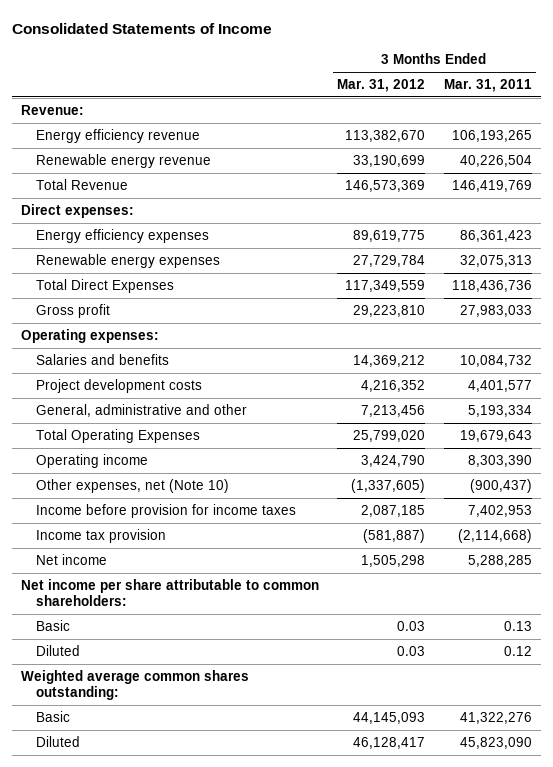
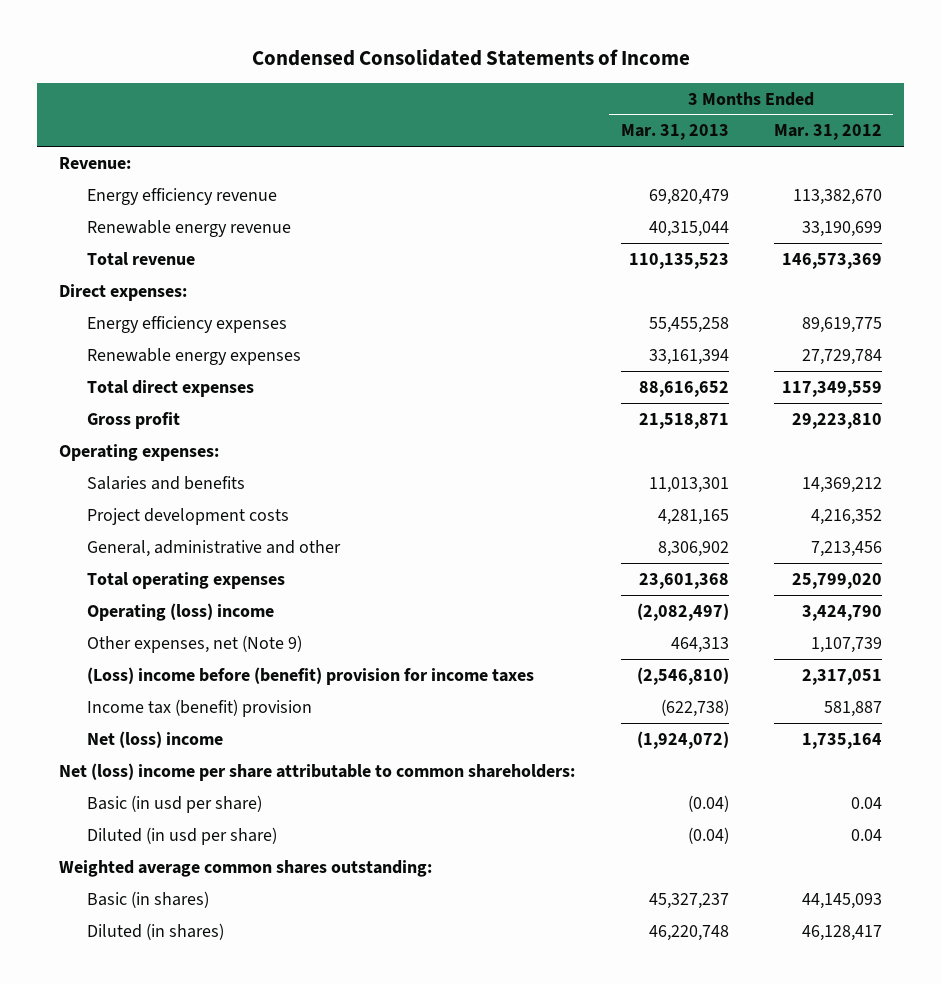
[12,22,273,34] Consolidated Statements of Income -> [251,48,690,66] Condensed Consolidated Statements of Income
[443,79,532,93] Mar. 31, 2011 -> none
none -> [620,124,729,141] Mar. 31, 2013
[35,179,128,191] Total Revenue -> [86,251,195,266] Total revenue
[35,279,174,294] Total Direct Expenses -> [86,379,254,397] Total direct expenses
[35,429,200,444] Total Operating Expenses -> [86,571,285,589] Total operating expenses
[35,454,148,469] Operating income -> [86,602,274,621] Operating (loss) income
[35,479,229,494] Other expenses, net (Note 10) -> [86,634,302,653] Other expenses, net (Note 9)
[351,479,426,494] (1,337,605) -> [810,636,882,653] 1,107,739
[35,504,296,519] Income before provision for income taxes -> [86,666,534,685] (Loss) income before (benefit) provision for income taxes
[361,505,426,518] 2,087,185 -> [801,668,882,685] 2,317,051
[35,529,166,544] Income tax provision -> [86,698,312,717] Income tax (benefit) provision
[363,529,426,544] (581,887) -> [823,700,882,717] 581,887
[35,554,107,566] Net income -> [86,730,223,748] Net (loss) income
[361,555,426,568] 1,505,298 -> [801,732,882,749] 1,735,164
[21,579,320,607] Net income per share attributable to common shareholders: -> [59,762,576,781] Net (loss) income per share attributable to common shareholders:
[35,620,70,632] Basic -> [86,794,262,813] Basic (in usd per share)
[397,621,426,632] 0.03 -> [850,796,882,809] 0.04
[35,645,80,657] Diluted -> [86,826,277,845] Diluted (in usd per share)
[397,646,426,657] 0.03 -> [850,828,882,841] 0.04
[35,711,70,723] Basic -> [86,890,209,908] Basic (in shares)
[35,736,80,748] Diluted -> [86,922,224,940] Diluted (in shares)

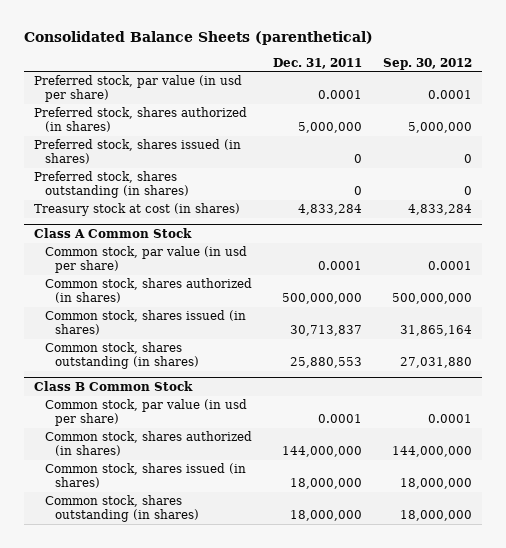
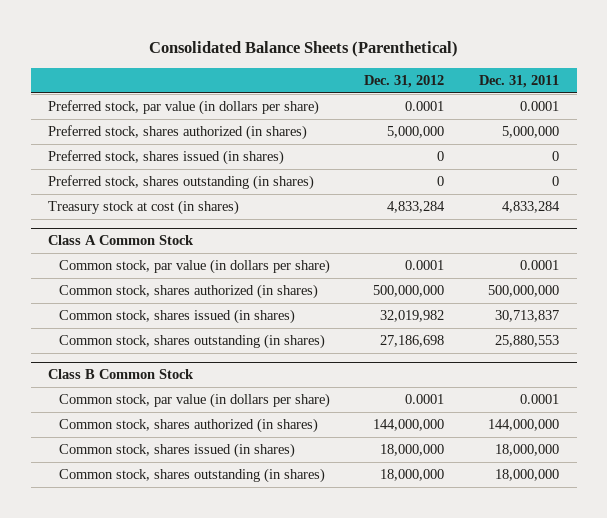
[23,30,373,45] Consolidated Balance Sheets (parenthetical) -> [148,41,458,58] Consolidated Balance Sheets (Parenthetical)
[382,57,472,70] Sep. 30, 2012 -> none
none -> [364,75,445,89] Dec. 31, 2012
[34,75,243,103] Preferred stock, par value (in usd per share) -> [48,100,320,116] Preferred stock, par value (in dollars per share)
[44,246,247,274] Common stock, par value (in usd per share) -> [58,259,330,275] Common stock, par value (in dollars per share)
[44,399,247,427] Common stock, par value (in usd per share) -> [58,393,330,409] Common stock, par value (in dollars per share)

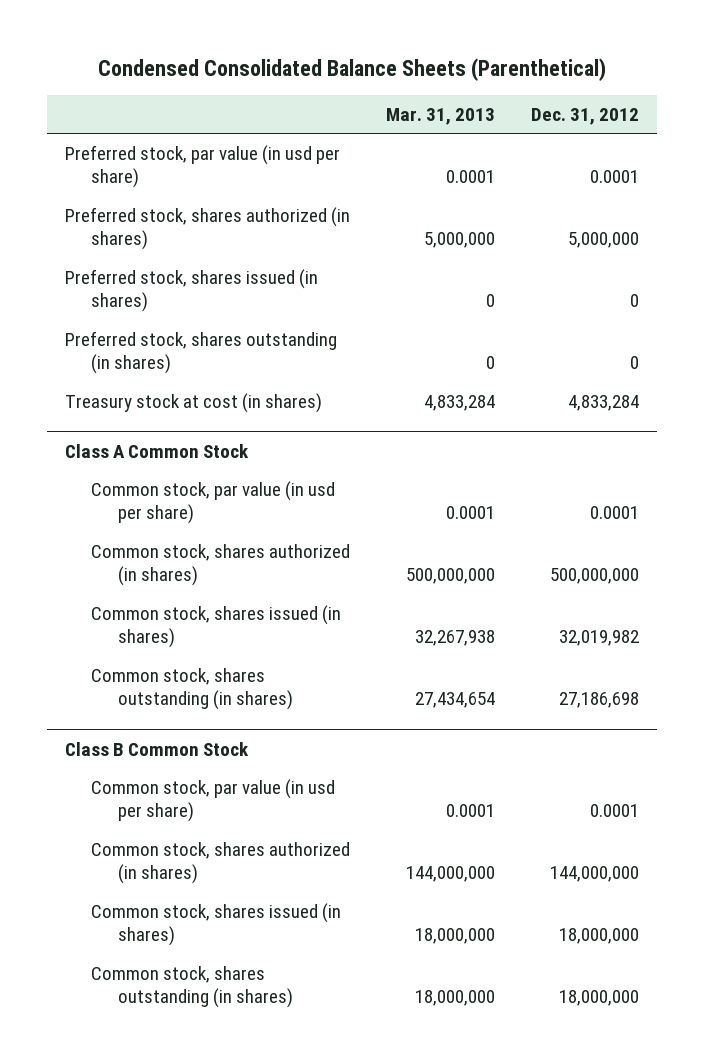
[148,41,458,58] Consolidated Balance Sheets (Parenthetical) -> [97,58,606,82] Condensed Consolidated Balance Sheets (Parenthetical)
[479,75,560,89] Dec. 31, 2011 -> none
none -> [386,108,496,126] Mar. 31, 2013
[48,100,320,116] Preferred stock, par value (in dollars per share) -> [64,144,340,189] Preferred stock, par value (in usd per share)
[58,259,330,275] Common stock, par value (in dollars per share) -> [91,480,336,525] Common stock, par value (in usd per share)
[58,393,330,409] Common stock, par value (in dollars per share) -> [91,778,336,823] Common stock, par value (in usd per share)

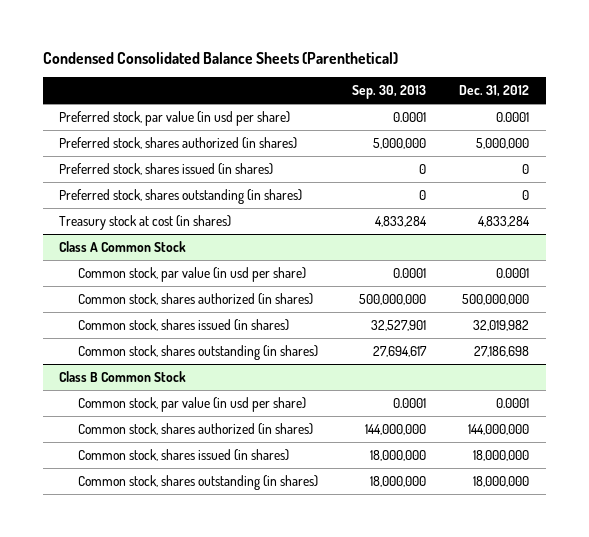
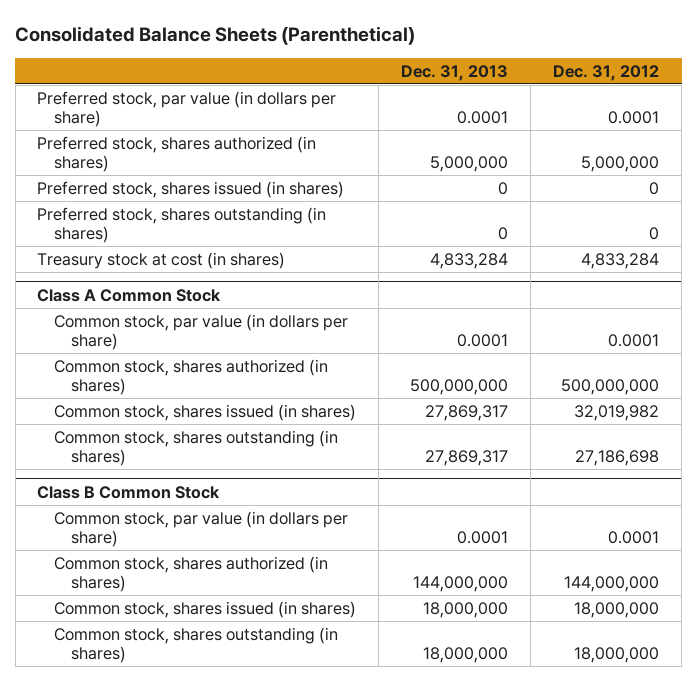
[42,51,398,64] Condensed Consolidated Balance Sheets (Parenthetical) -> [15,25,416,45] Consolidated Balance Sheets (Parenthetical)
[351,85,426,100] Sep. 30, 2013 -> none
none -> [401,64,509,81] Dec. 31, 2013
[59,110,291,126] Preferred stock, par value (in usd per share) -> [37,90,337,128] Preferred stock, par value (in dollars per share)
[77,266,306,282] Common stock, par value (in usd per share) -> [54,313,349,351] Common stock, par value (in dollars per share)
[77,396,306,412] Common stock, par value (in usd per share) -> [54,510,349,548] Common stock, par value (in dollars per share)

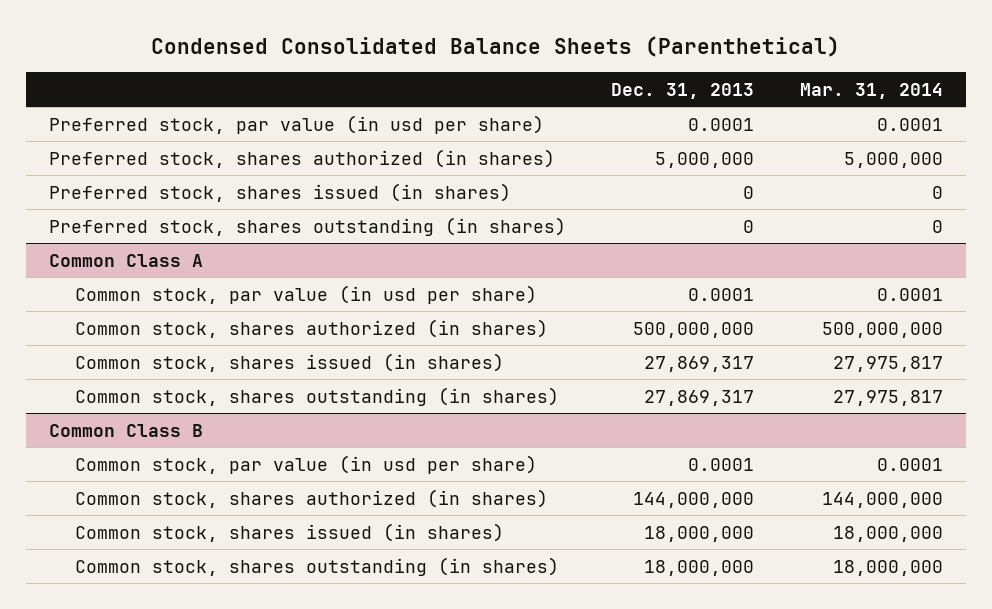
[15,25,416,45] Consolidated Balance Sheets (Parenthetical) -> [150,35,840,57] Condensed Consolidated Balance Sheets (Parenthetical)
[553,64,660,81] Dec. 31, 2012 -> none
none -> [800,82,944,99] Mar. 31, 2014
[37,90,337,128] Preferred stock, par value (in dollars per share) -> [48,114,544,134] Preferred stock, par value (in usd per share)
[37,251,286,269] Treasury stock at cost (in shares) -> none
[37,288,222,302] Class A Common Stock -> [48,253,203,267] Common Class A
[54,313,349,351] Common stock, par value (in dollars per share) -> [75,284,538,304] Common stock, par value (in usd per share)
[37,485,221,499] Class B Common Stock -> [48,423,203,437] Common Class B
[54,510,349,548] Common stock, par value (in dollars per share) -> [75,454,538,474] Common stock, par value (in usd per share)

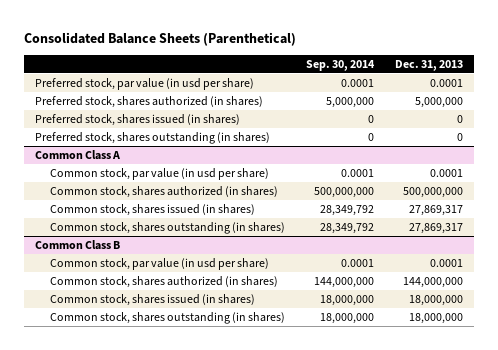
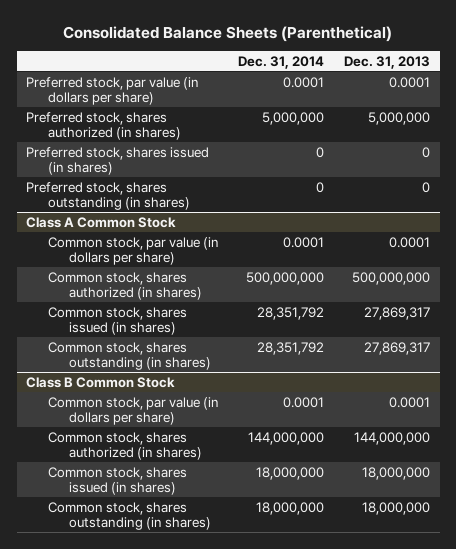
[306,60,376,72] Sep. 30, 2014 -> none
none -> [238,55,325,69] Dec. 31, 2014
[34,77,254,90] Preferred stock, par value (in usd per share) -> [26,76,200,106] Preferred stock, par value (in dollars per share)
[34,149,120,160] Common Class A -> [26,216,177,228] Class A Common Stock
[49,167,269,180] Common stock, par value (in usd per share) -> [47,236,219,266] Common stock, par value (in dollars per share)
[34,239,120,250] Common Class B -> [26,376,176,388] Class B Common Stock
[49,257,269,270] Common stock, par value (in usd per share) -> [47,396,219,426] Common stock, par value (in dollars per share)

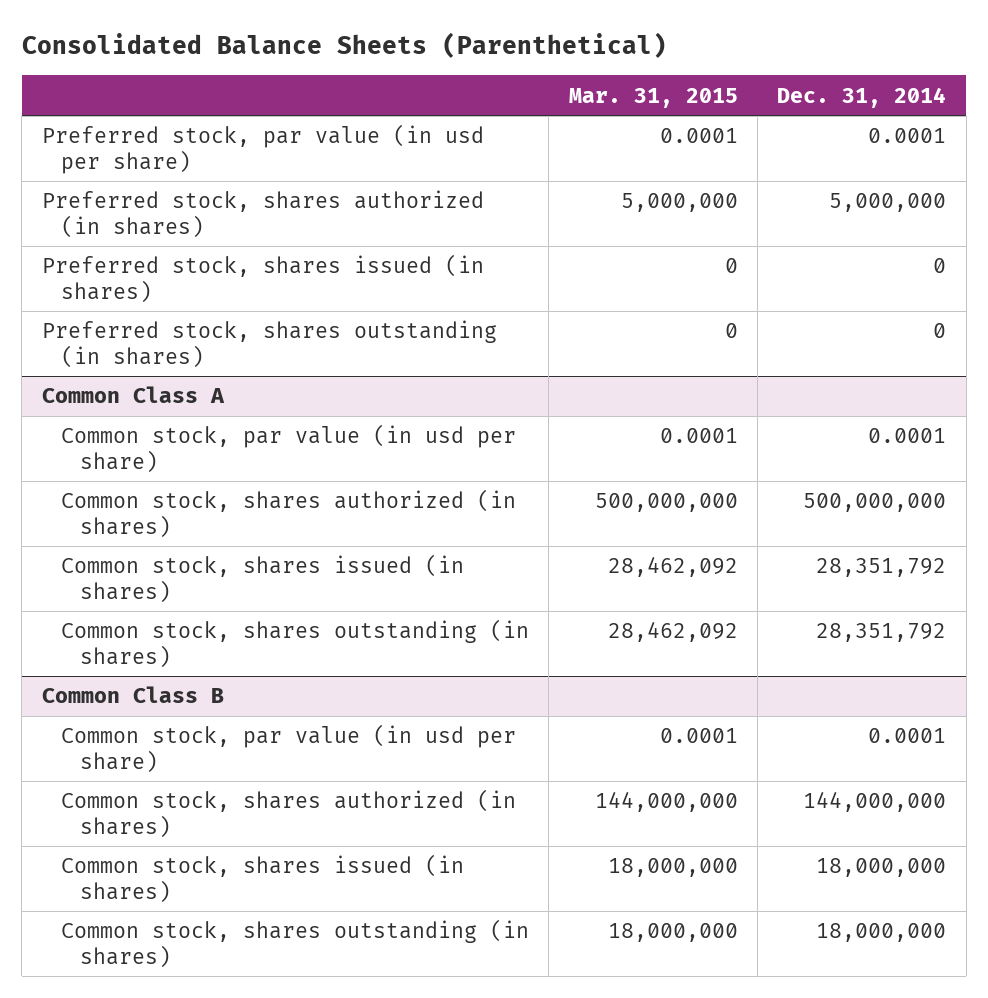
[344,55,431,69] Dec. 31, 2013 -> none
none -> [568,87,738,108] Mar. 31, 2015
[26,76,200,106] Preferred stock, par value (in dollars per share) -> [41,124,484,174] Preferred stock, par value (in usd per share)
[26,216,177,228] Class A Common Stock -> [41,386,225,404] Common Class A
[47,236,219,266] Common stock, par value (in dollars per share) -> [60,424,516,473] Common stock, par value (in usd per share)
[26,376,176,388] Class B Common Stock -> [41,686,224,704] Common Class B
[47,396,219,426] Common stock, par value (in dollars per share) -> [60,724,516,773] Common stock, par value (in usd per share)

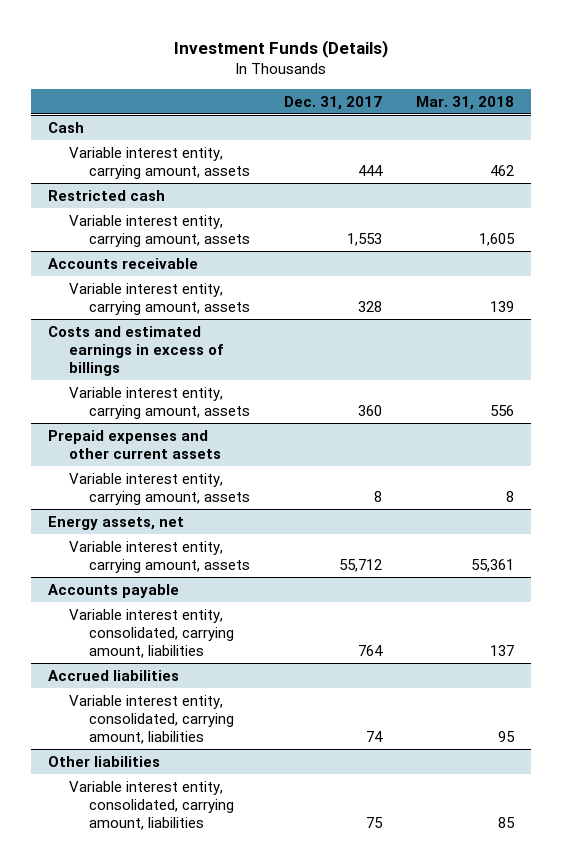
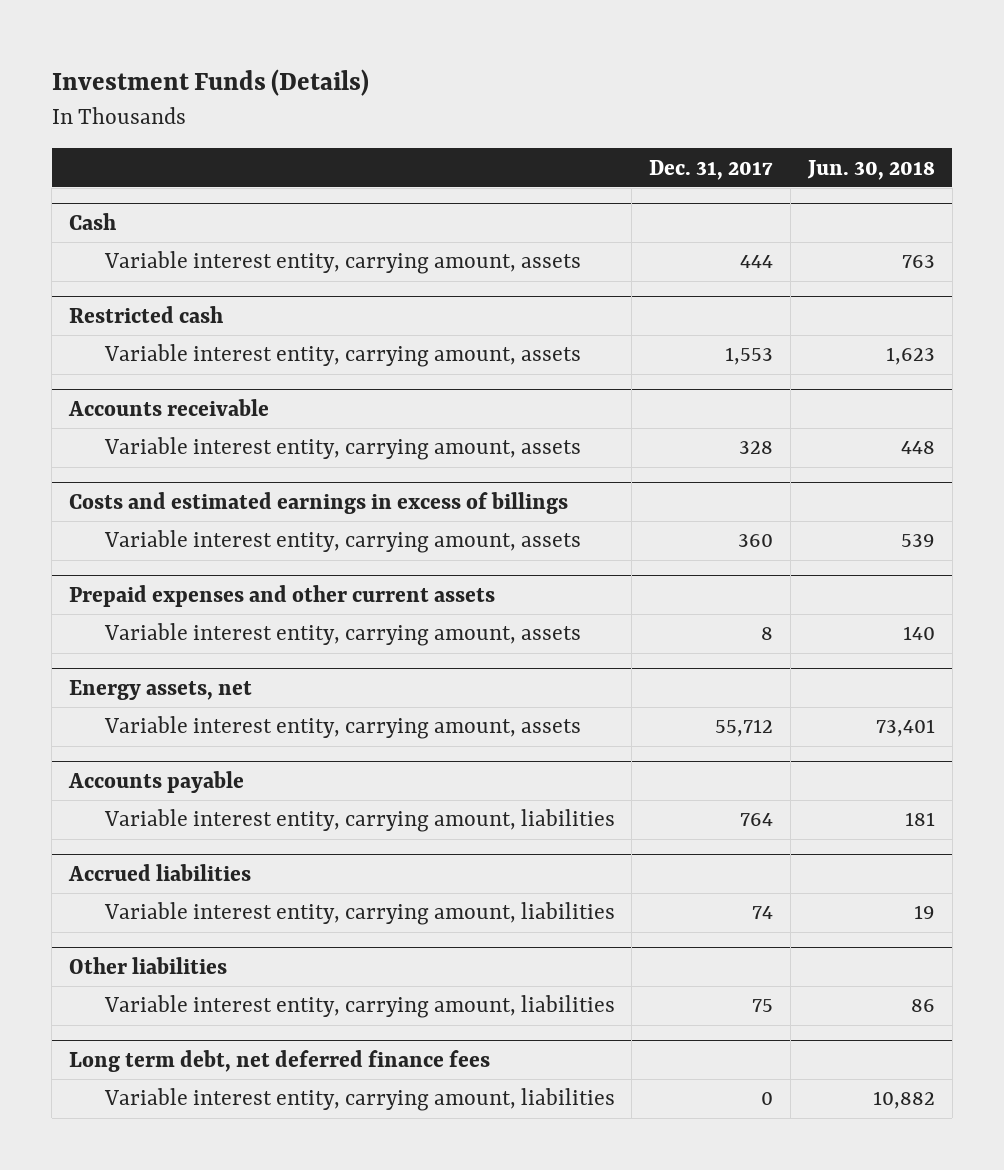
[415,95,514,110] Mar. 31, 2018 -> none
none -> [806,159,935,180] Jun. 30, 2018
[68,608,235,658] Variable interest entity, consolidated, carrying amount, liabilities -> [103,809,615,833] Variable interest entity, carrying amount, liabilities
[68,694,235,744] Variable interest entity, consolidated, carrying amount, liabilities -> [103,902,615,926] Variable interest entity, carrying amount, liabilities
[68,780,235,830] Variable interest entity, consolidated, carrying amount, liabilities -> [103,995,615,1019] Variable interest entity, carrying amount, liabilities
none -> [68,1050,490,1073] Long term debt, net deferred finance fees
none -> [103,1088,615,1112] Variable interest entity, carrying amount, liabilities

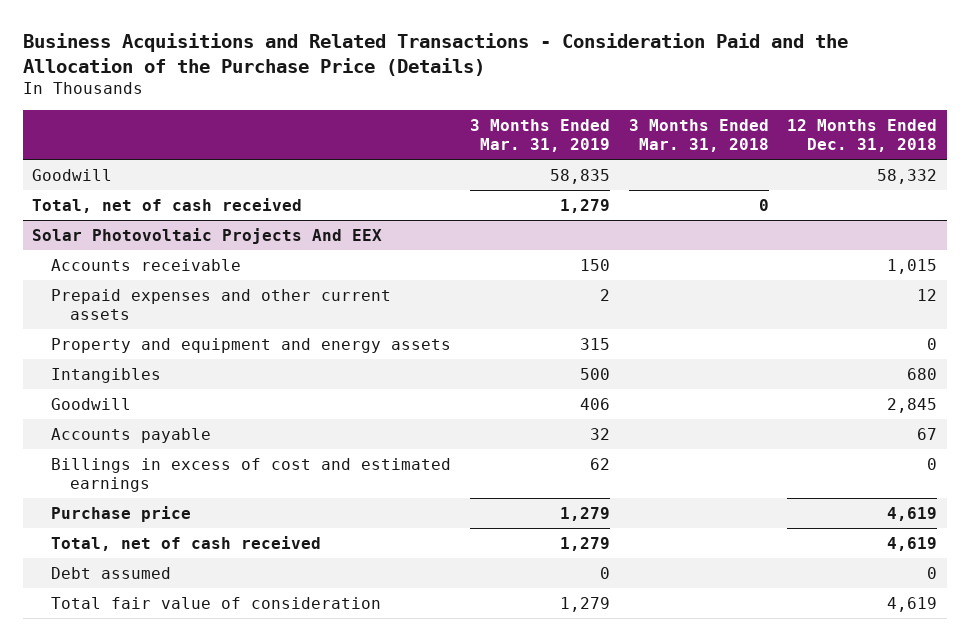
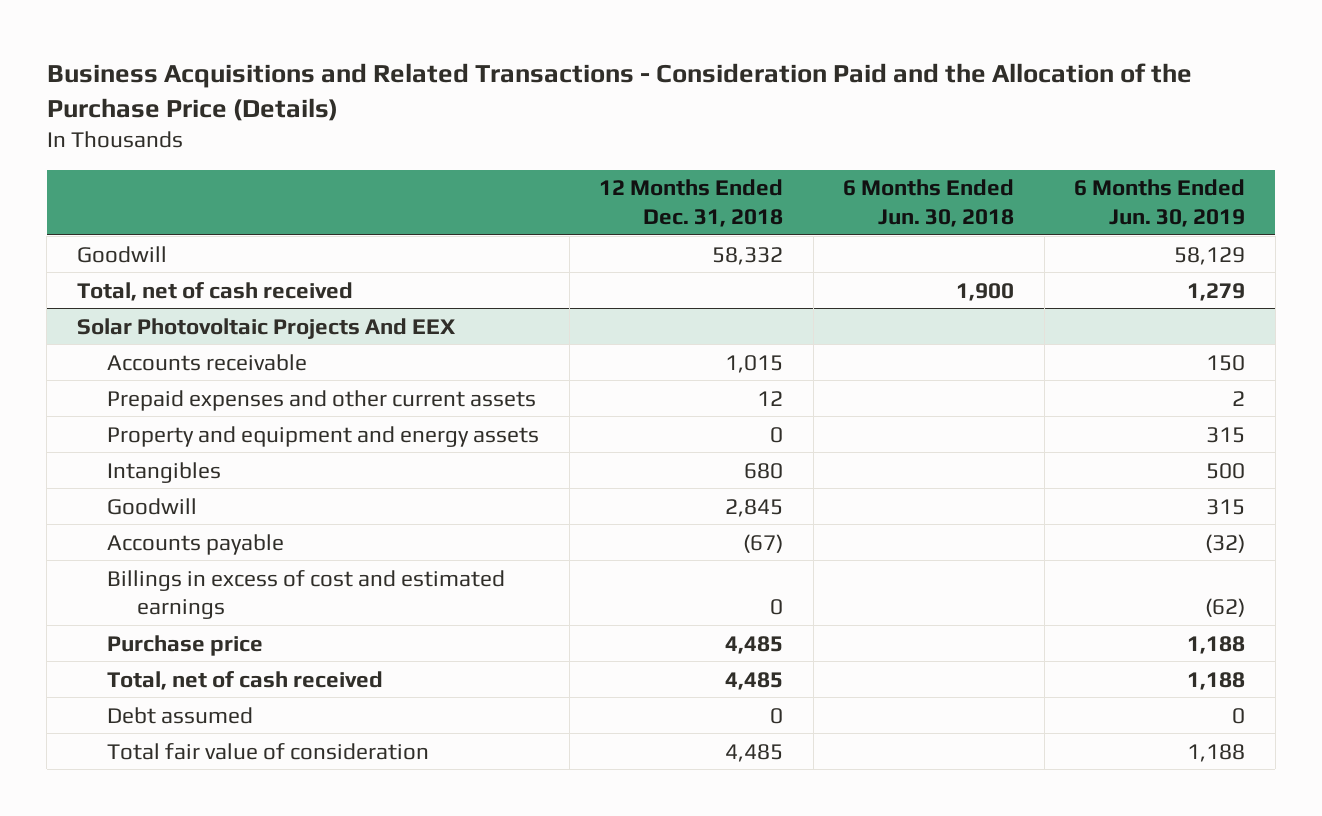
[469,118,610,153] 3 Months Ended Mar. 31, 2019 -> none
[628,118,769,153] 3 Months Ended Mar. 31, 2018 -> none
none -> [843,179,1015,227] 6 Months Ended Jun. 30, 2018
none -> [1074,179,1246,227] 6 Months Ended Jun. 30, 2019
[917,427,938,440] 67 -> [743,533,784,553] (67)
[887,506,938,521] 4,619 -> [725,635,784,654] 4,485
[887,536,938,551] 4,619 -> [725,671,784,690] 4,485
[887,596,938,612] 4,619 -> [725,743,784,762] 4,485

